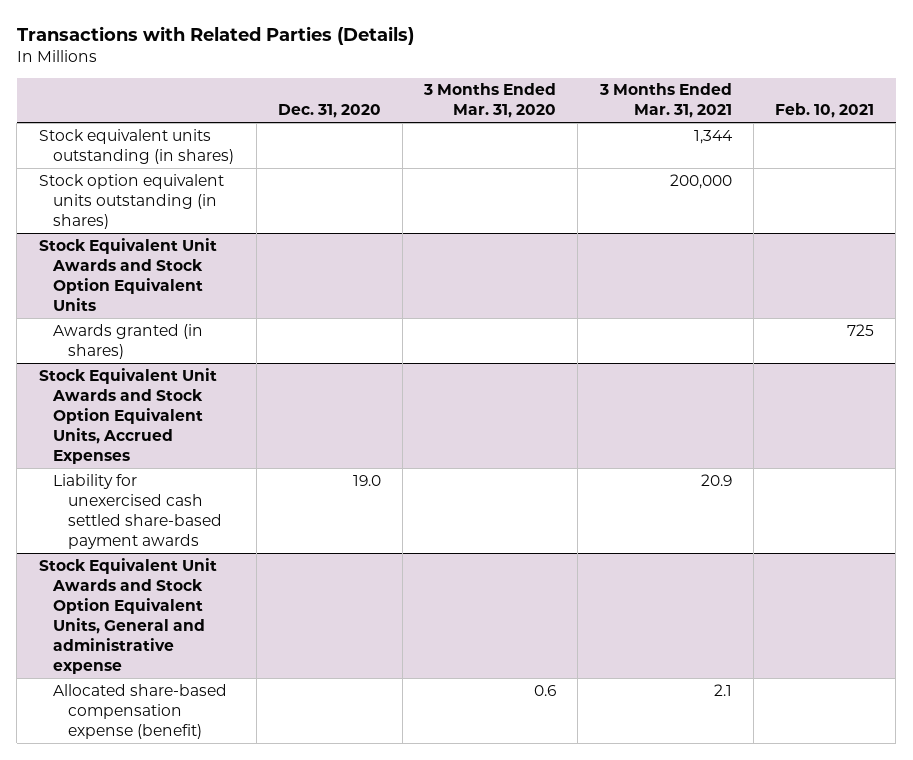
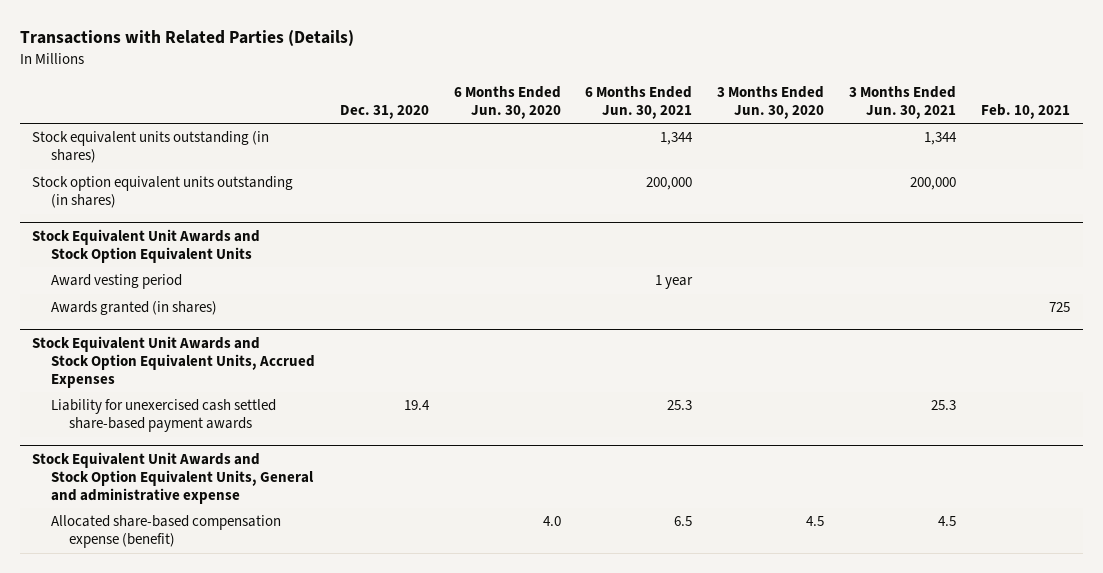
[423,83,557,119] 3 Months Ended Mar. 31, 2020 -> none
[598,83,732,119] 3 Months Ended Mar. 31, 2021 -> none
none -> [453,86,561,119] 6 Months Ended Jun. 30, 2020
none -> [585,86,693,119] 6 Months Ended Jun. 30, 2021
none -> [717,86,825,119] 3 Months Ended Jun. 30, 2020
none -> [849,86,957,119] 3 Months Ended Jun. 30, 2021
none -> [50,274,182,290] Award vesting period
[352,474,381,486] 19.0 -> [403,400,430,411] 19.4

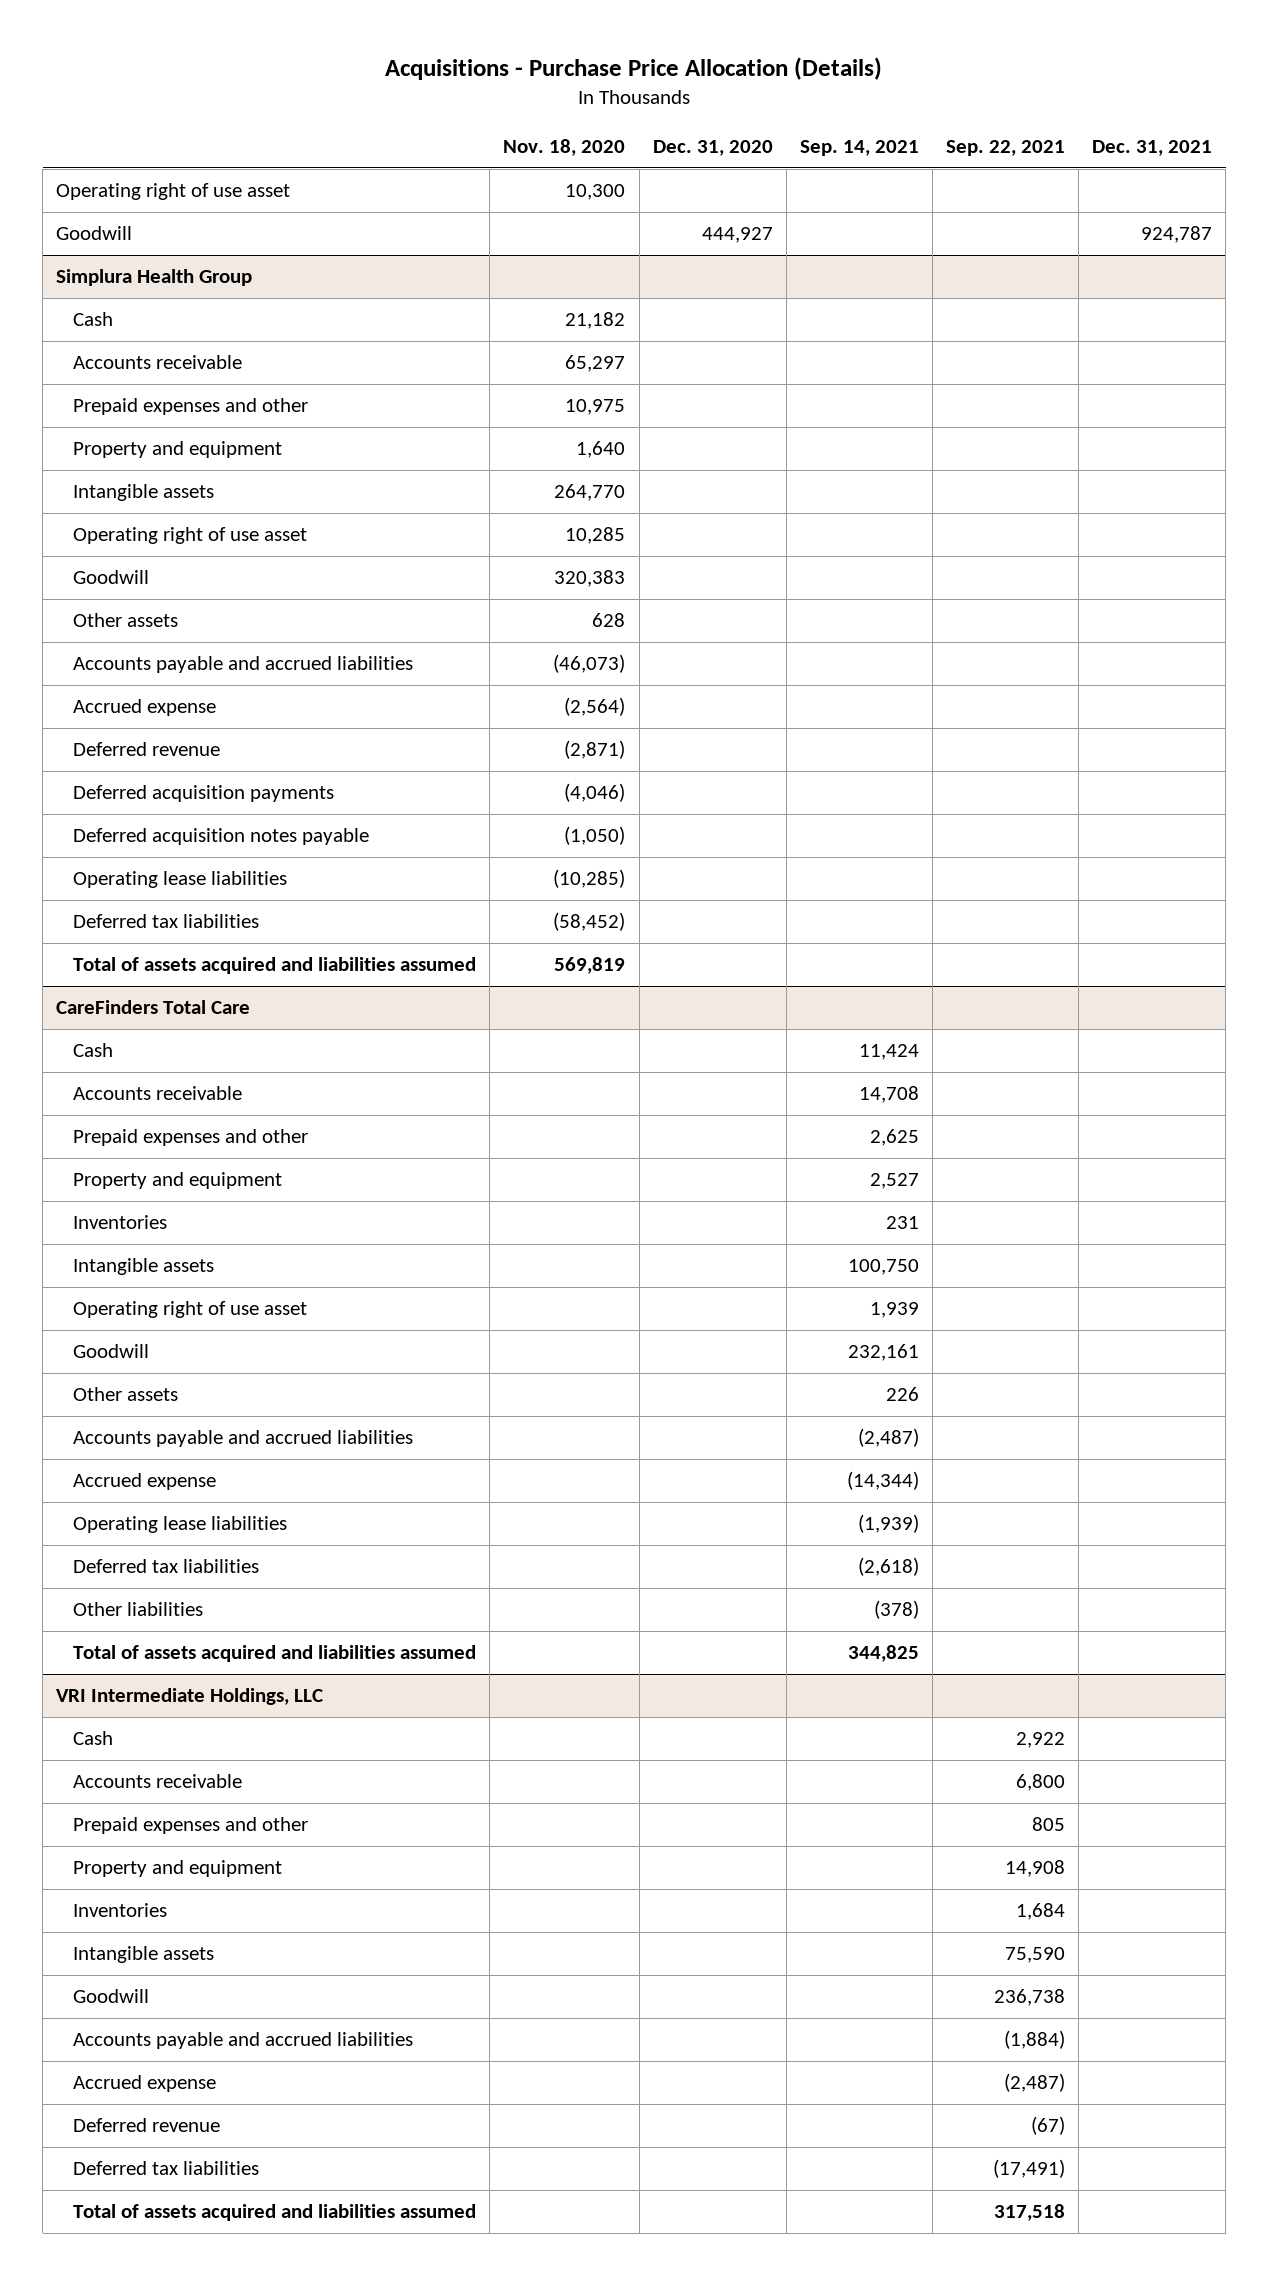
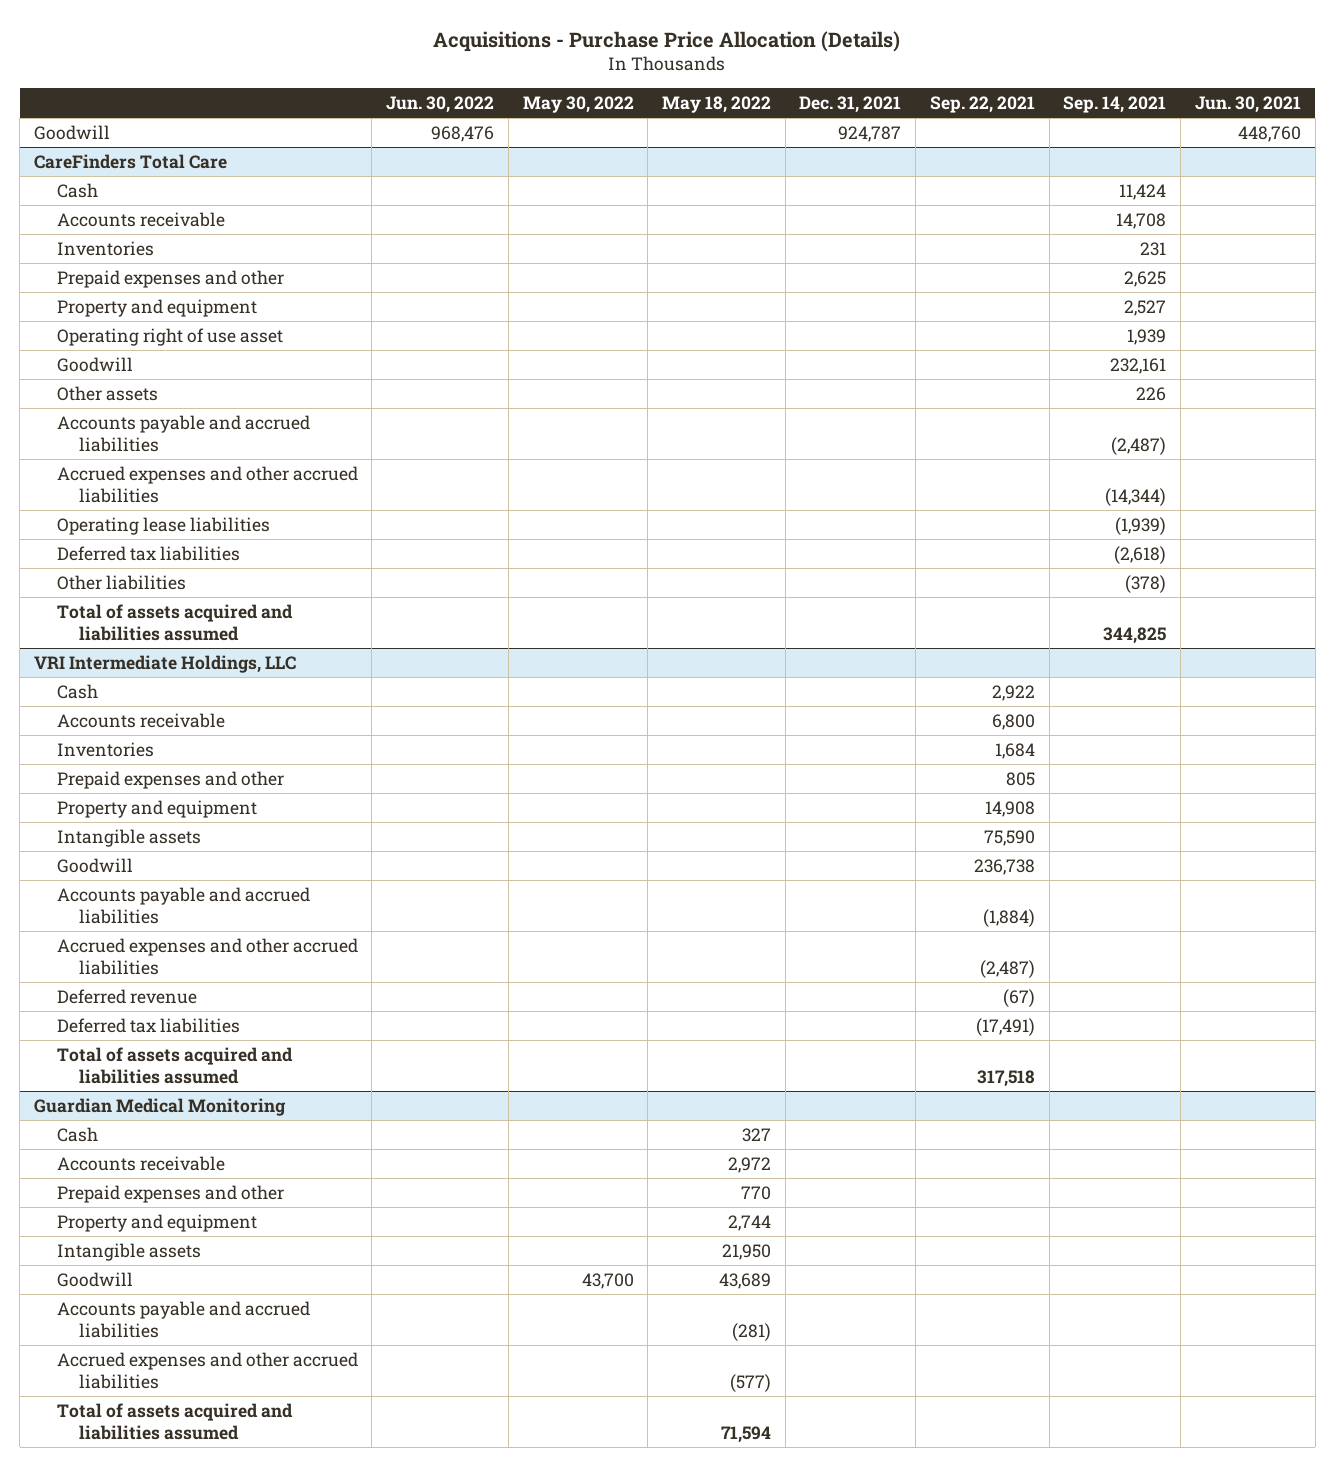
[503,139,626,157] Nov. 18, 2020 -> none
[652,140,773,157] Dec. 31, 2020 -> none
none -> [386,95,495,113] Jun. 30, 2022
none -> [522,95,634,113] May 30, 2022
none -> [661,95,771,113] May 18, 2022
none -> [1194,95,1301,113] Jun. 30, 2021
[56,183,291,201] Operating right of use asset -> none
[56,269,253,287] Simplura Health Group -> none
[73,312,114,327] Cash -> none
[73,355,243,370] Accounts receivable -> none
[73,398,309,416] Prepaid expenses and other -> none
[73,441,283,459] Property and equipment -> none
[73,484,215,502] Intangible assets -> none
[73,527,308,545] Operating right of use asset -> none
[73,570,150,585] Goodwill -> none
[73,613,179,628] Other assets -> none
[73,656,414,674] Accounts payable and accrued liabilities -> none
[73,699,217,717] Accrued expense -> none
[73,742,221,757] Deferred revenue -> none
[73,785,335,803] Deferred acquisition payments -> none
[73,828,370,846] Deferred acquisition notes payable -> none
[73,871,288,889] Operating lease liabilities -> none
[73,914,260,929] Deferred tax liabilities -> none
[73,957,477,975] Total of assets acquired and liabilities assumed -> none
[73,1215,168,1230] Inventories -> [56,240,154,256] Inventories
[73,1258,215,1276] Intangible assets -> none
[73,1473,217,1491] Accrued expense -> [56,465,358,503] Accrued expenses and other accrued liabilities
[73,1903,168,1918] Inventories -> [56,741,154,757] Inventories
[73,2075,217,2093] Accrued expense -> [56,937,358,975] Accrued expenses and other accrued liabilities
none -> [33,1097,286,1116] Guardian Medical Monitoring
none -> [56,1126,98,1142] Cash
none -> [56,1155,225,1171] Accounts receivable
none -> [56,1184,284,1203] Prepaid expenses and other
none -> [56,1213,257,1232] Property and equipment
none -> [56,1242,201,1261] Intangible assets
none -> [56,1271,133,1287] Goodwill
none -> [56,1300,310,1338] Accounts payable and accrued liabilities
none -> [56,1351,358,1389] Accrued expenses and other accrued liabilities
none -> [56,1402,293,1440] Total of assets acquired and liabilities assumed

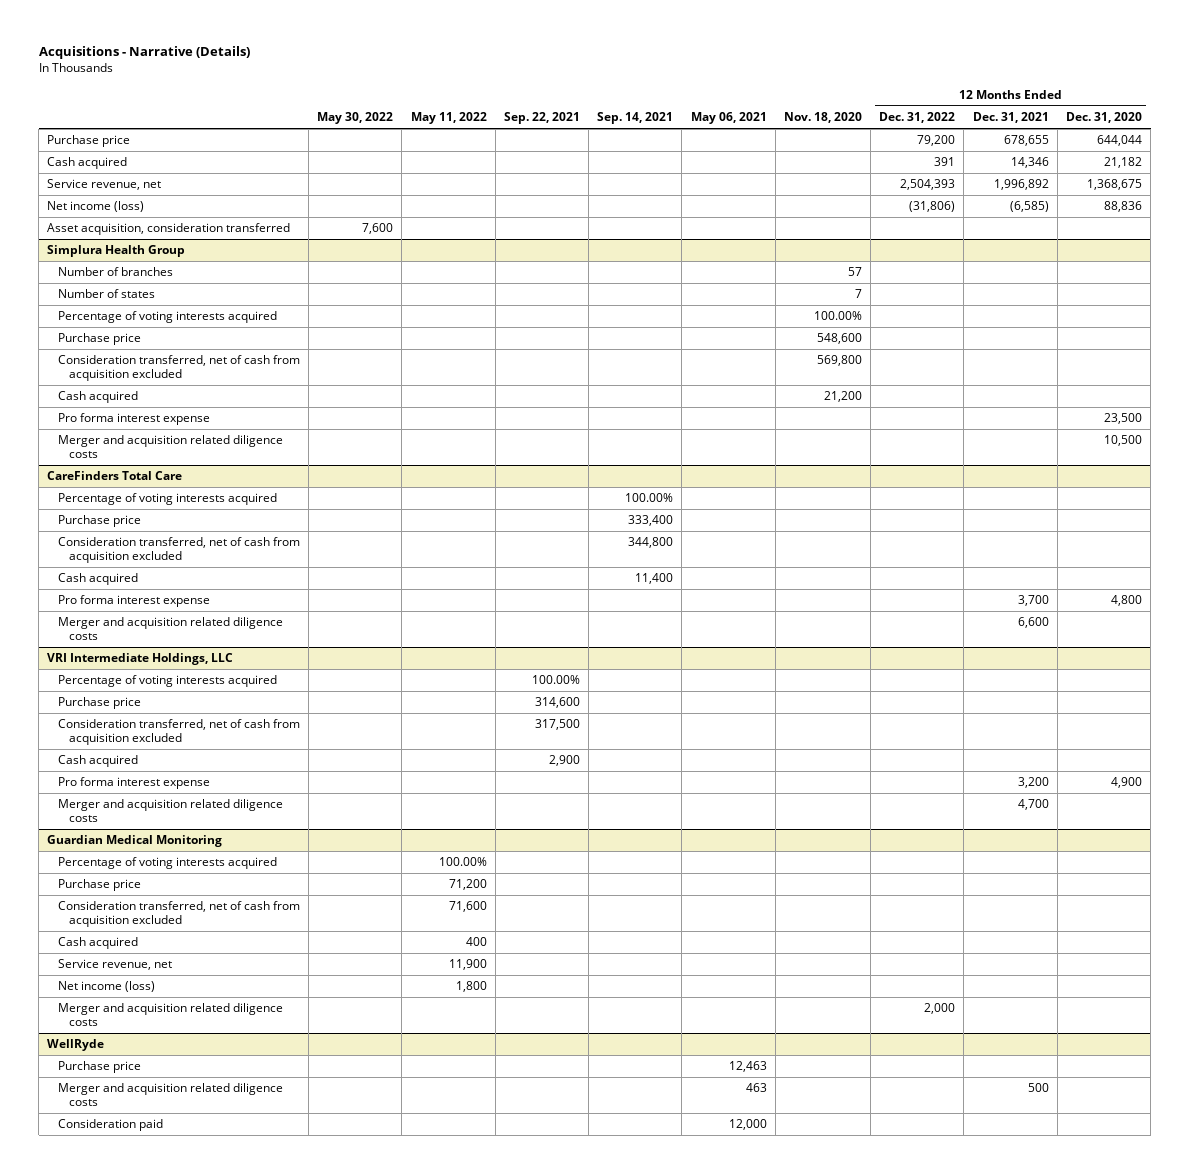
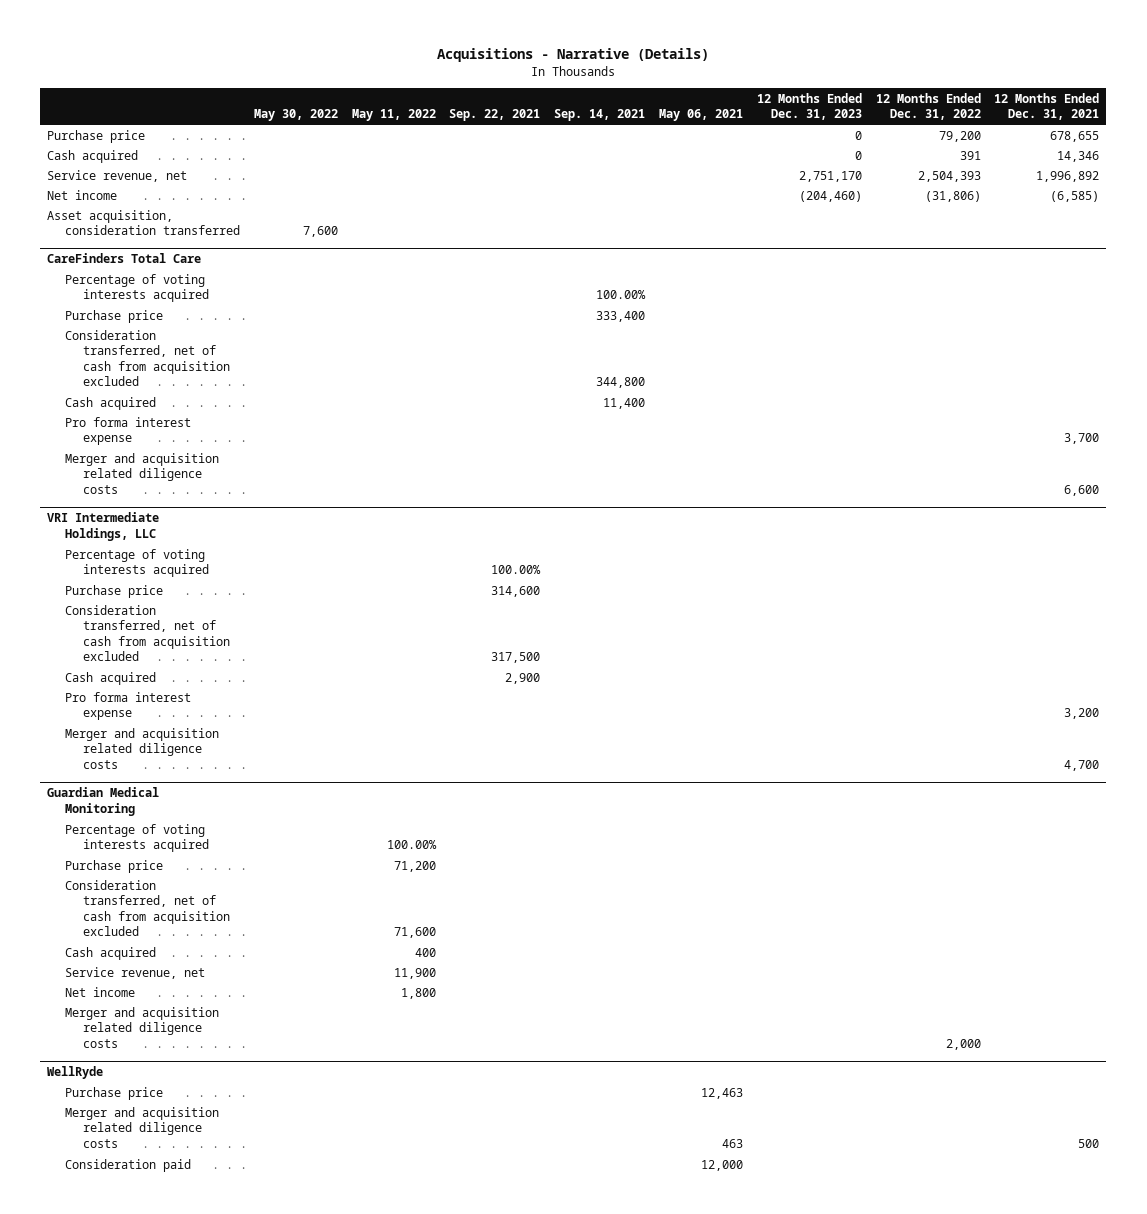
[783,112,862,124] Nov. 18, 2020 -> none
[1065,112,1142,124] Dec. 31, 2020 -> none
none -> [756,92,862,121] 12 Months Ended Dec. 31, 2023
[47,201,145,213] Net income (loss) -> [47,189,118,200] Net income
[47,245,186,258] Simplura Health Group -> none
[57,267,173,277] Number of branches -> none
[57,289,155,299] Number of states -> none
[57,311,277,324] Percentage of voting interests acquired -> none
[57,333,141,346] Purchase price -> none
[57,355,300,381] Consideration transferred, net of cash from acquisition excluded -> none
[57,391,138,404] Cash acquired -> none
[57,413,210,426] Pro forma interest expense -> none
[57,435,283,458] Merger and acquisition related diligence costs -> none
[57,981,155,993] Net income (loss) -> [65,986,136,997] Net income

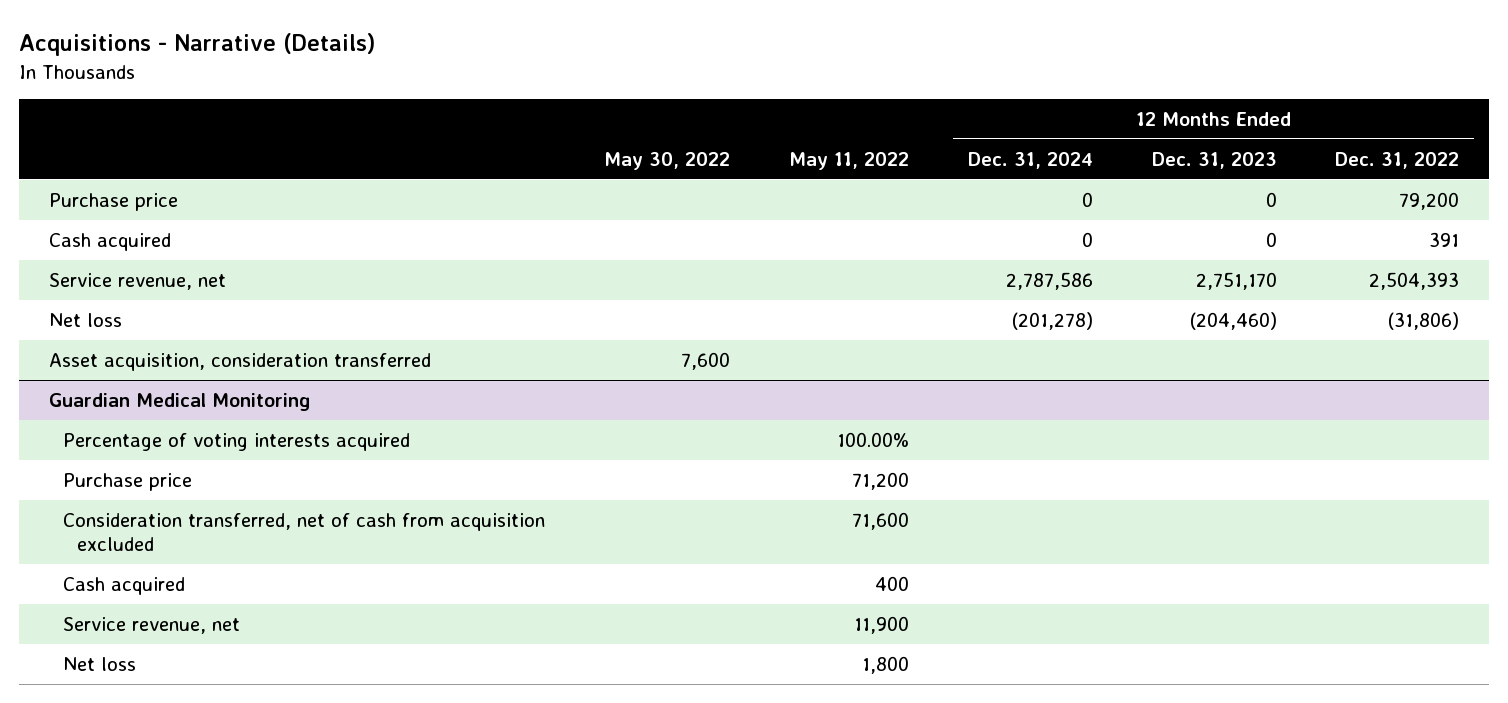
[449,109,541,122] Sep. 22, 2021 -> none
[554,109,646,122] Sep. 14, 2021 -> none
[658,109,743,122] May 06, 2021 -> none
[994,92,1100,121] 12 Months Ended Dec. 31, 2021 -> none
none -> [967,151,1093,169] Dec. 31, 2024
[47,189,118,200] Net income -> [48,312,122,327] Net loss
[47,253,202,264] CareFinders Total Care -> none
[65,273,210,303] Percentage of voting interests acquired -> none
[65,309,164,323] Purchase price -> none
[65,329,231,387] Consideration transferred, net of cash from acquisition excluded -> none
[65,396,157,410] Cash acquired -> none
[65,416,192,446] Pro forma interest expense -> none
[65,452,220,494] Merger and acquisition related diligence costs -> none
[47,512,160,542] VRI Intermediate Holdings, LLC -> none
[65,548,210,578] Percentage of voting interests acquired -> none
[65,584,164,598] Purchase price -> none
[65,604,231,662] Consideration transferred, net of cash from acquisition excluded -> none
[65,671,157,685] Cash acquired -> none
[65,691,192,721] Pro forma interest expense -> none
[65,727,220,769] Merger and acquisition related diligence costs -> none
[65,1006,220,1048] Merger and acquisition related diligence costs -> none
[47,1066,104,1080] WellRyde -> none
[65,1086,164,1100] Purchase price -> none
[65,1106,220,1148] Merger and acquisition related diligence costs -> none
[65,1158,192,1172] Consideration paid -> none
[65,986,136,997] Net income -> [63,656,137,671] Net loss

